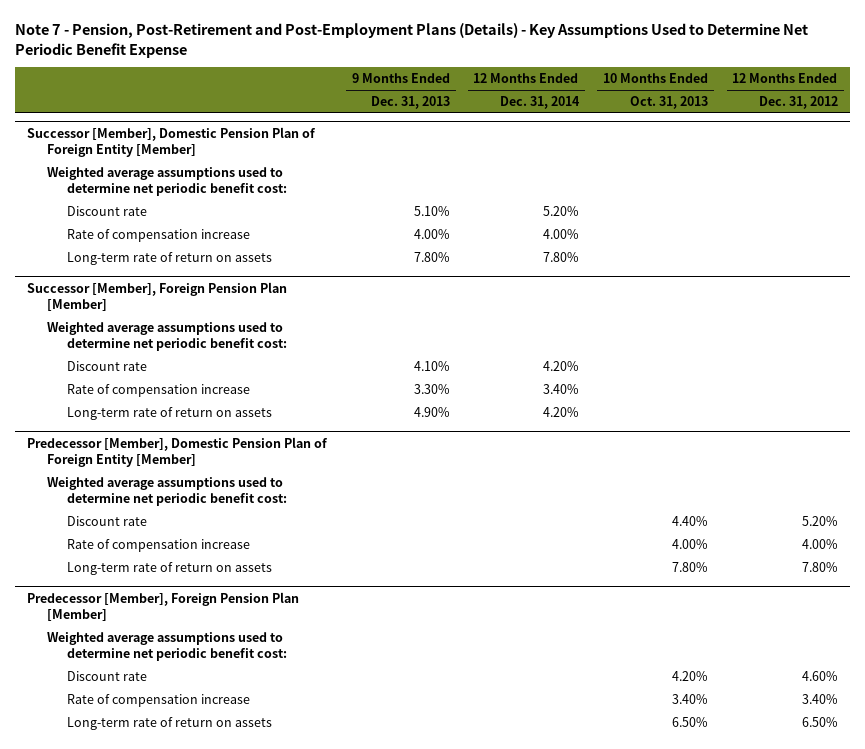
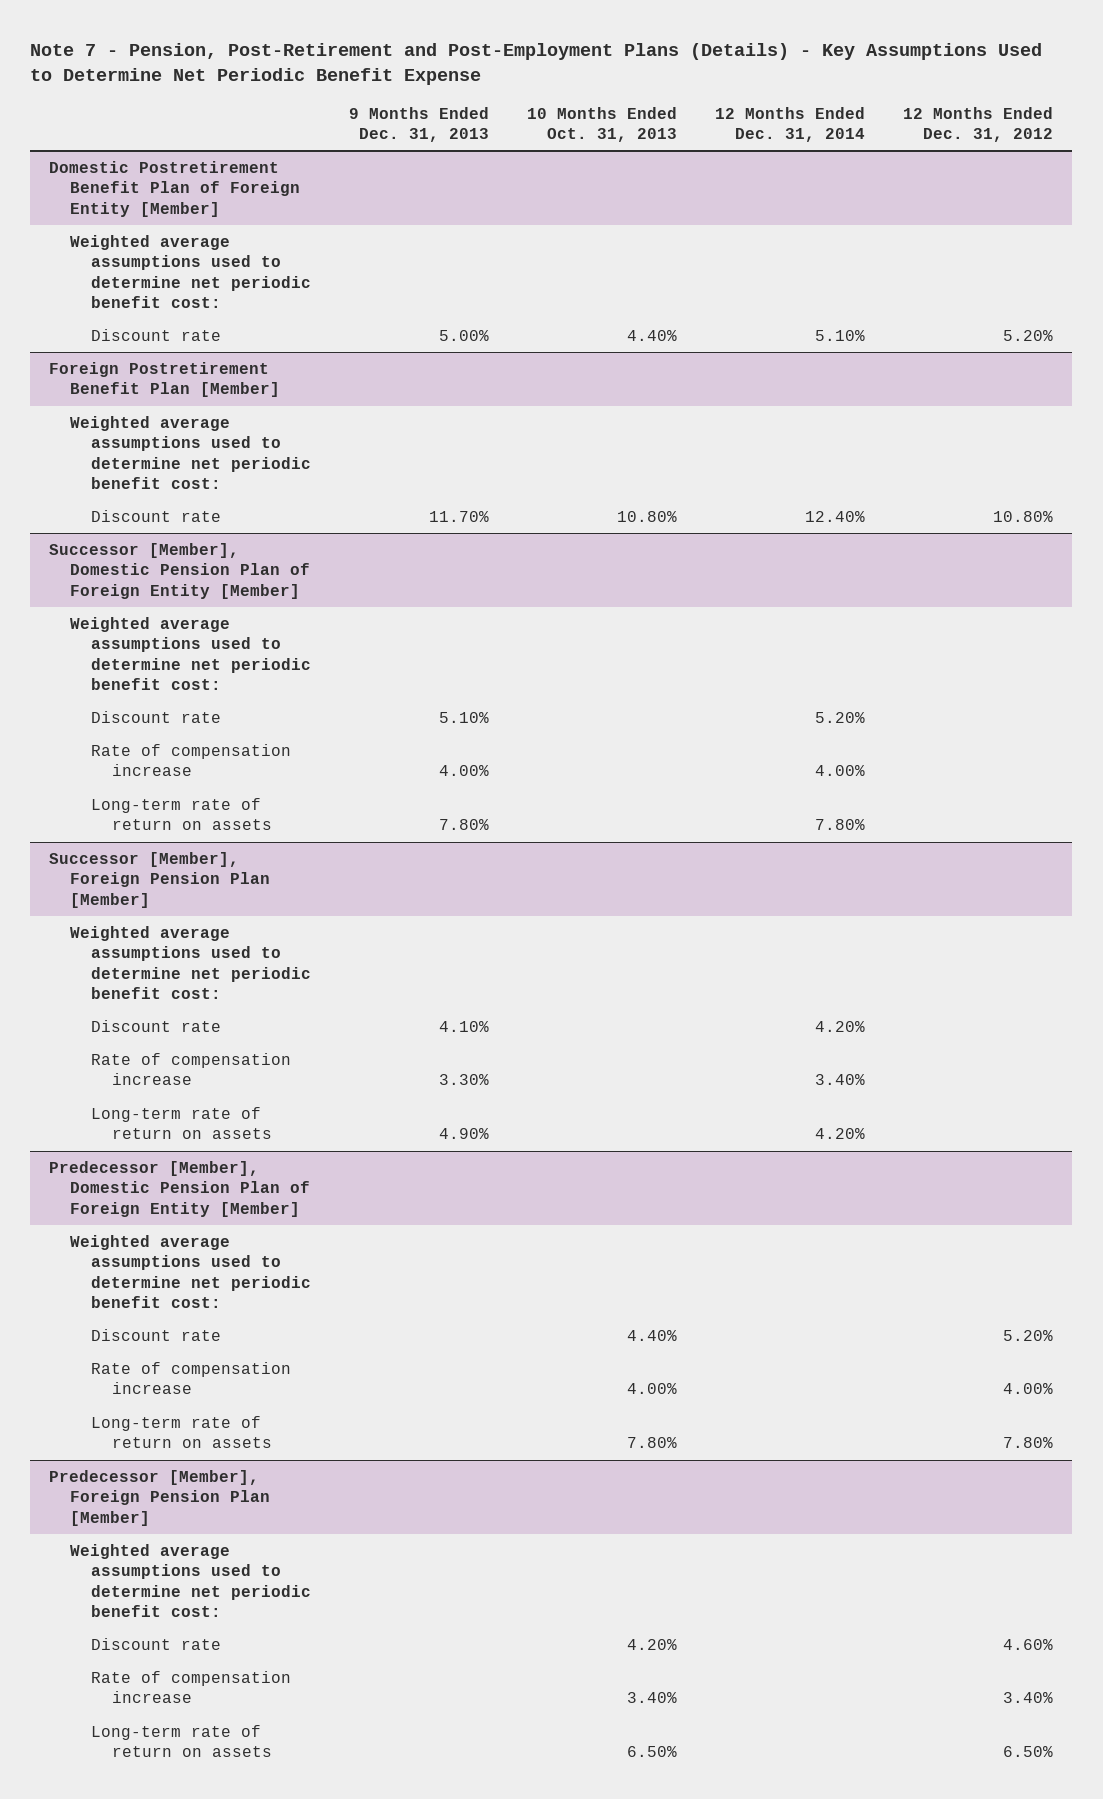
none -> [49,160,301,217] Domestic Postretirement Benefit Plan of Foreign Entity [Member]
none -> [70,234,312,309] Weighted average assumptions used to determine net periodic benefit cost:
none -> [91,328,222,341] Discount rate
none -> [49,361,281,398] Foreign Postretirement Benefit Plan [Member]
none -> [70,415,312,490] Weighted average assumptions used to determine net periodic benefit cost:
none -> [91,509,222,522] Discount rate

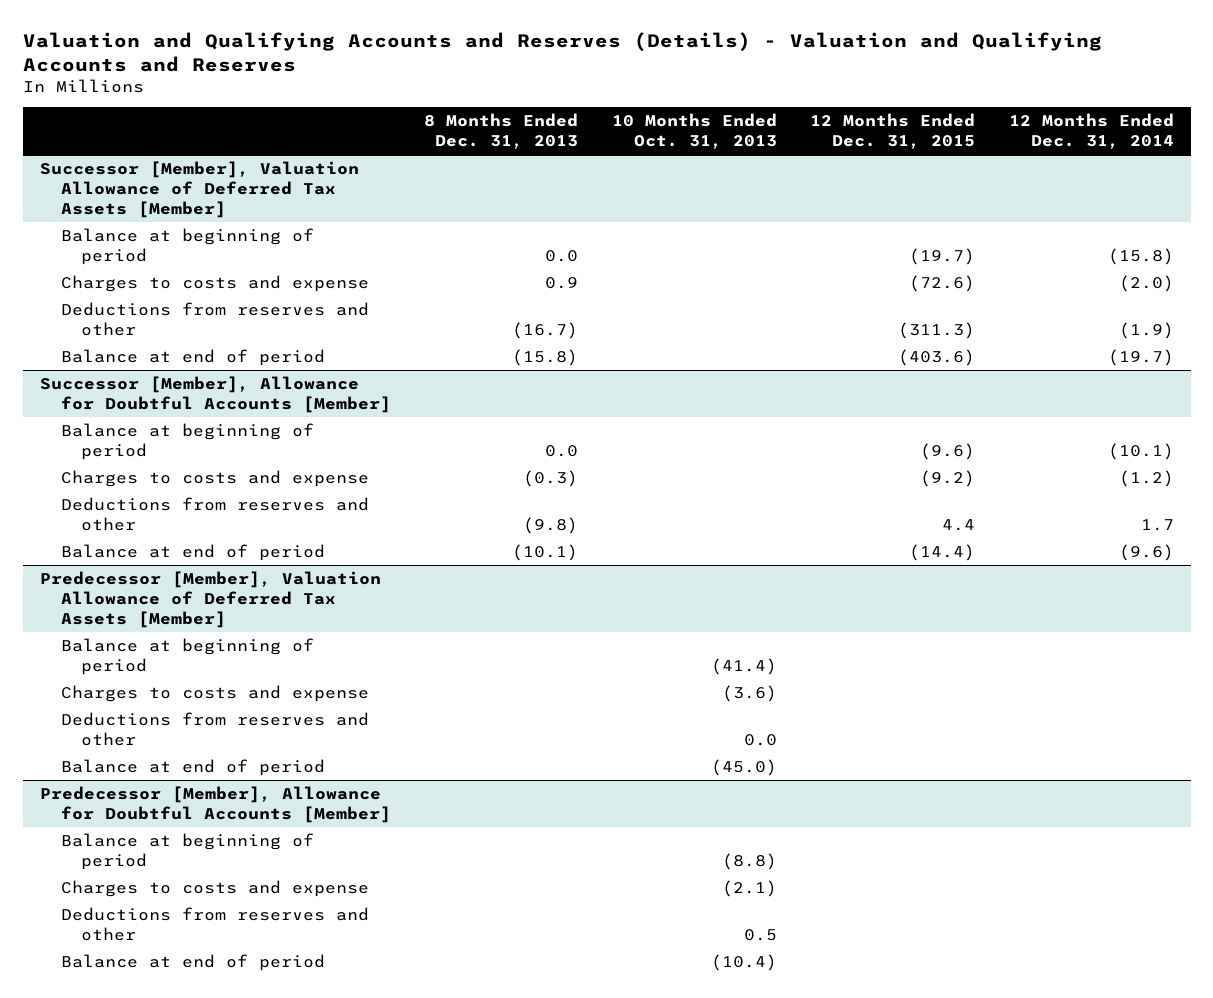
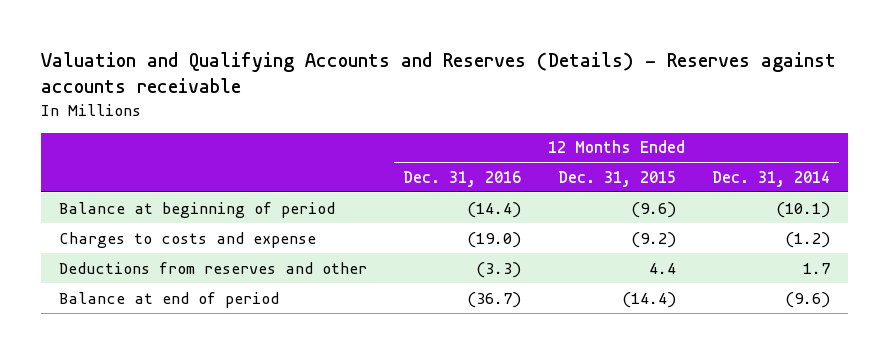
[22,31,1102,72] Valuation and Qualifying Accounts and Reserves (Details) - Valuation and Qualifying Accounts and Reserves -> [41,52,837,94] Valuation and Qualifying Accounts and Reserves (Details) - Reserves against accounts receivable
[424,113,579,150] 8 Months Ended Dec. 31, 2013 -> none
[611,113,777,150] 10 Months Ended Oct. 31, 2013 -> none
none -> [403,170,522,187] Dec. 31, 2016
[39,160,359,219] Successor [Member], Valuation Allowance of Deferred Tax Assets [Member] -> none
[60,227,314,265] Balance at beginning of period -> none
[60,274,369,292] Charges to costs and expense -> none
[60,301,369,336] Deductions from reserves and other -> none
[60,348,325,366] Balance at end of period -> none
[39,375,391,413] Successor [Member], Allowance for Doubtful Accounts [Member] -> none
[39,570,381,629] Predecessor [Member], Valuation Allowance of Deferred Tax Assets [Member] -> none
[60,637,314,675] Balance at beginning of period -> none
[60,684,369,702] Charges to costs and expense -> none
[60,711,369,746] Deductions from reserves and other -> none
[60,758,325,776] Balance at end of period -> none
[39,785,391,823] Predecessor [Member], Allowance for Doubtful Accounts [Member] -> none
[60,832,314,870] Balance at beginning of period -> none
[60,879,369,897] Charges to costs and expense -> none
[60,906,369,941] Deductions from reserves and other -> none
[60,953,325,971] Balance at end of period -> none

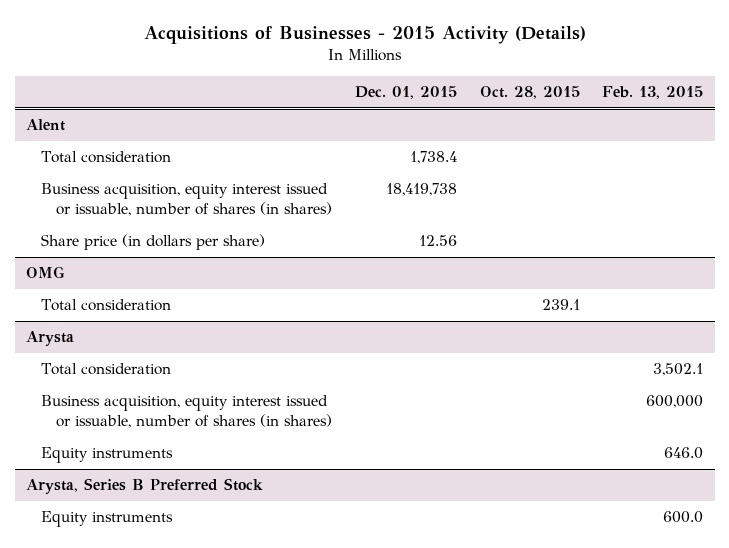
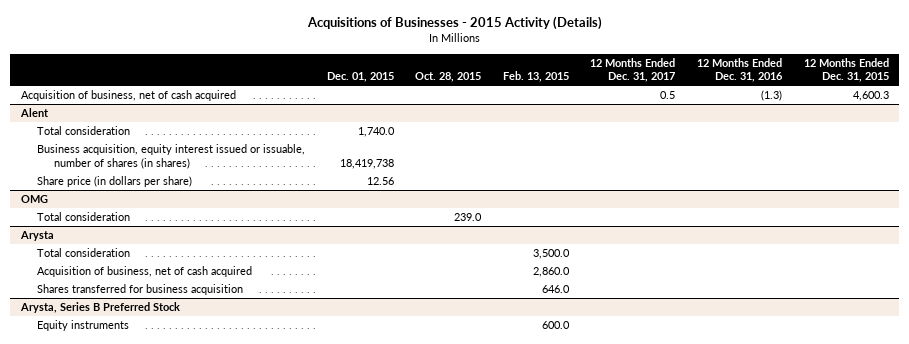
none -> [590,57,676,83] 12 Months Ended Dec. 31, 2017
none -> [697,57,784,83] 12 Months Ended Dec. 31, 2016
none -> [803,57,889,83] 12 Months Ended Dec. 31, 2015
none -> [20,90,236,102] Acquisition of business, net of cash acquired
[410,151,458,165] 1,738.4 -> [357,127,395,138] 1,740.0
[541,299,580,311] 239.1 -> [454,213,483,222] 239.0
[41,395,333,429] Business acquisition, equity interest issued or issuable, number of shares (in shares) -> none
[653,363,704,377] 3,502.1 -> [532,249,570,260] 3,500.0
none -> [37,266,253,278] Acquisition of business, net of cash acquired
[41,447,174,464] Equity instruments -> [37,284,244,296] Shares transferred for business acquisition

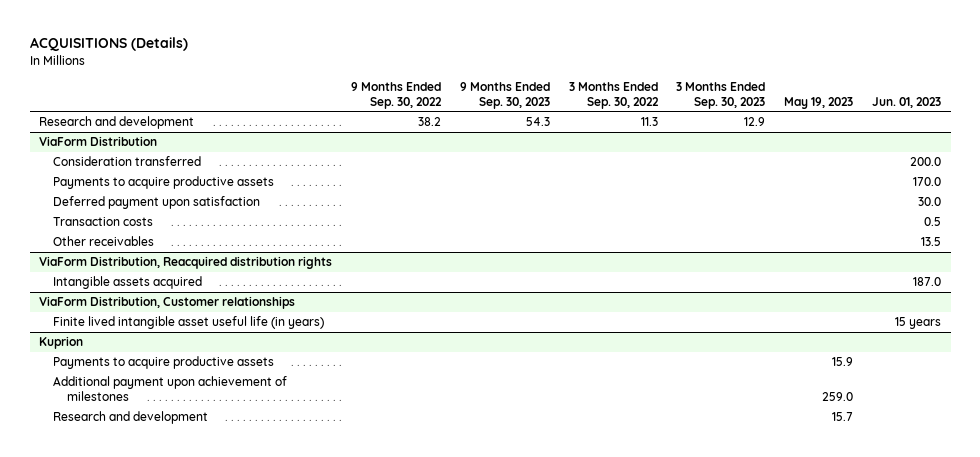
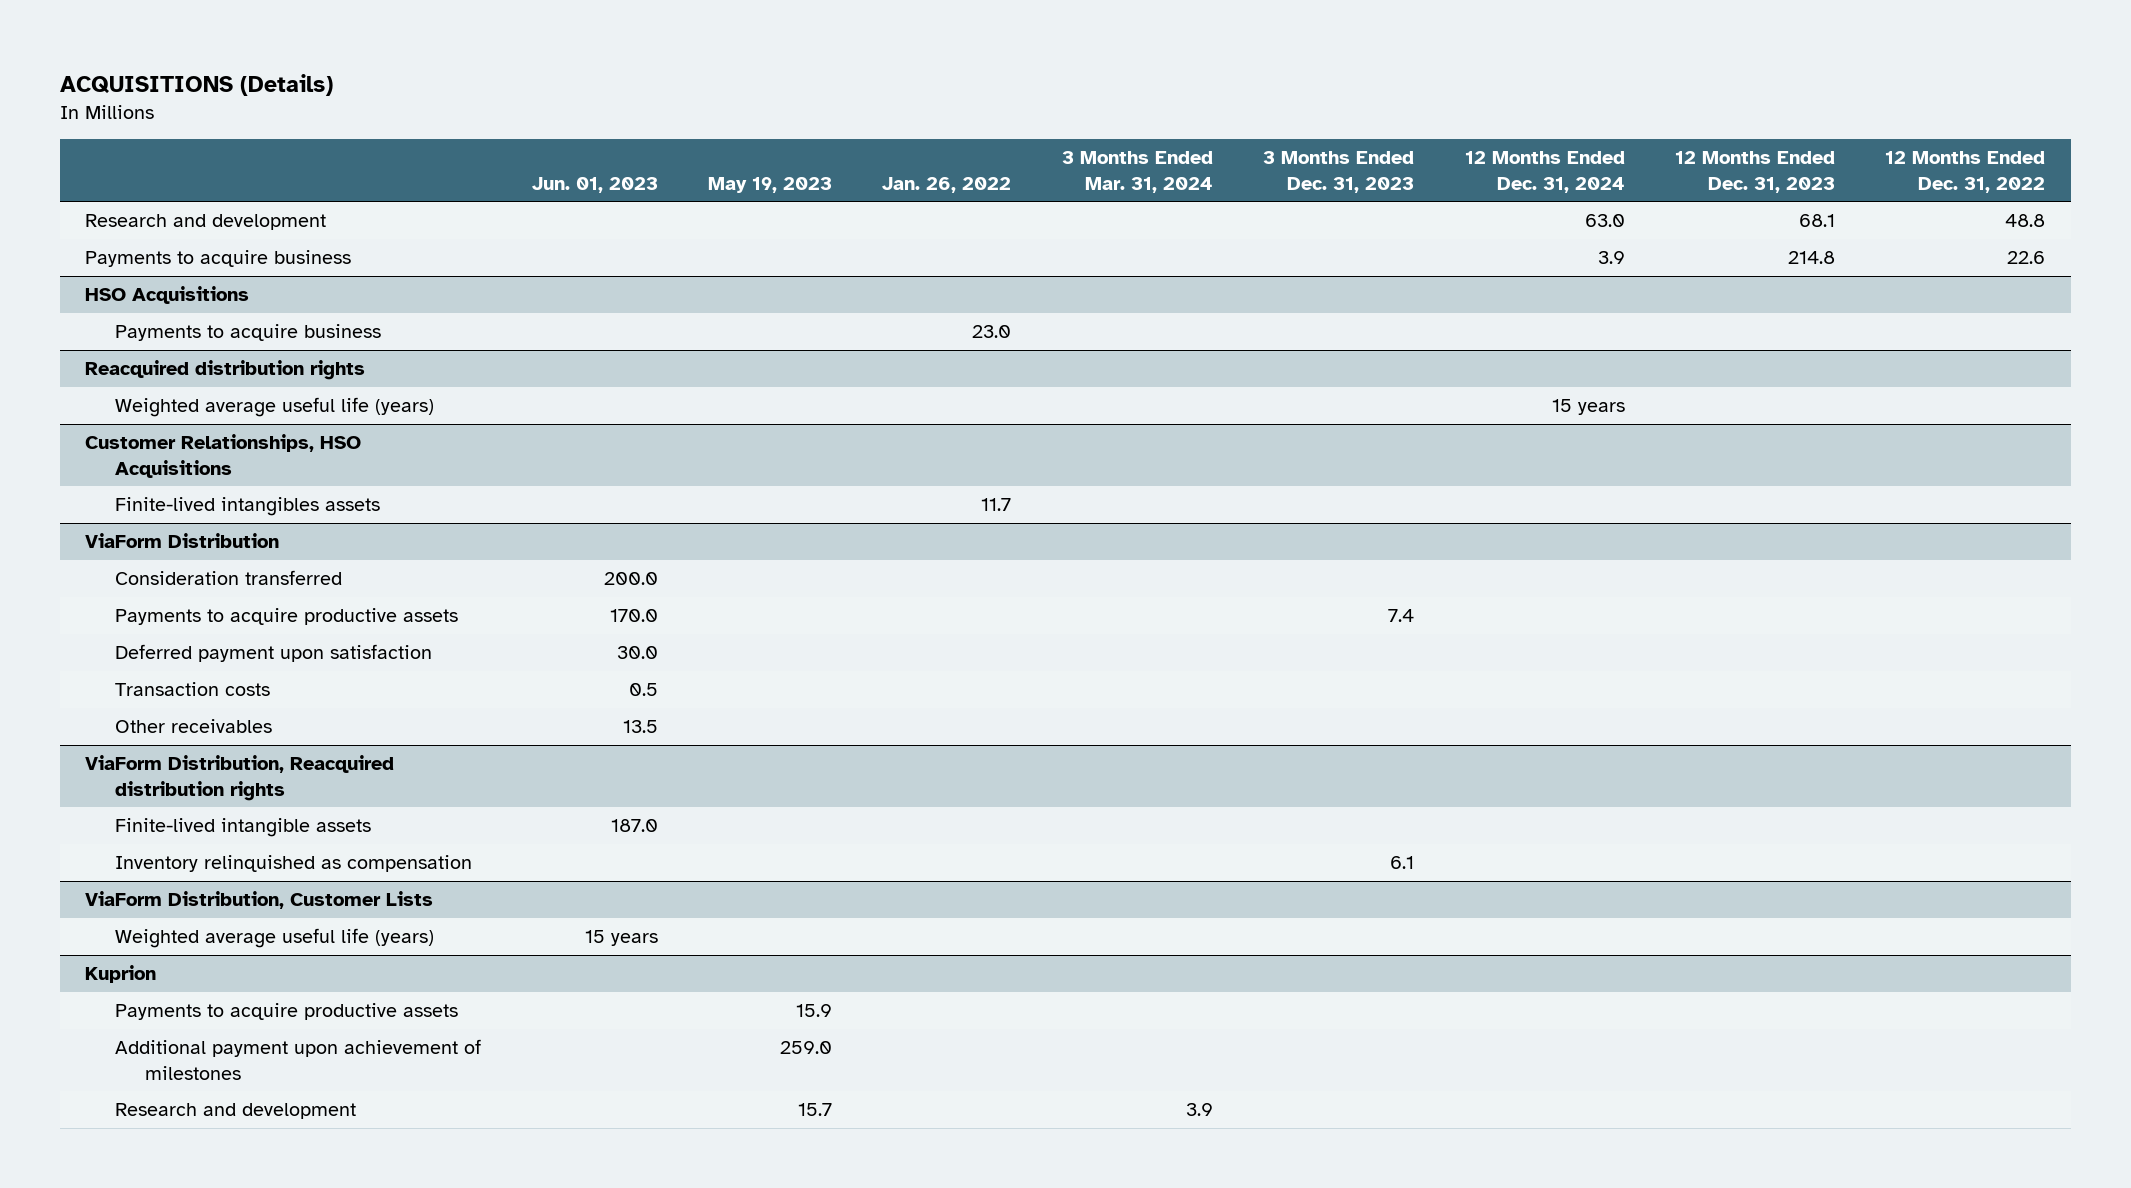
[350,81,442,109] 9 Months Ended Sep. 30, 2022 -> none
[459,81,550,109] 9 Months Ended Sep. 30, 2023 -> none
[568,81,659,109] 3 Months Ended Sep. 30, 2022 -> none
[676,81,766,109] 3 Months Ended Sep. 30, 2023 -> none
none -> [882,176,1012,193] Jan. 26, 2022
none -> [1061,151,1213,193] 3 Months Ended Mar. 31, 2024
none -> [1263,151,1415,193] 3 Months Ended Dec. 31, 2023
none -> [1464,151,1625,193] 12 Months Ended Dec. 31, 2024
none -> [1674,151,1835,193] 12 Months Ended Dec. 31, 2023
none -> [1885,151,2046,193] 12 Months Ended Dec. 31, 2022
none -> [85,250,352,268] Payments to acquire business
none -> [85,286,250,305] HSO Acquisitions
none -> [115,324,382,342] Payments to acquire business
none -> [85,360,366,381] Reacquired distribution rights
none -> [115,397,435,418] Weighted average useful life (years)
none -> [85,434,362,478] Customer Relationships, HSO Acquisitions
none -> [115,497,381,517] Finite-lived intangibles assets
[53,276,203,290] Intangible assets acquired -> [115,818,372,838] Finite-lived intangible assets
none -> [115,855,473,873] Inventory relinquished as compensation
[39,296,296,310] ViaForm Distribution, Customer relationships -> [85,891,434,910] ViaForm Distribution, Customer Lists
[53,316,325,330] Finite lived intangible asset useful life (in years) -> [115,928,435,949] Weighted average useful life (years)

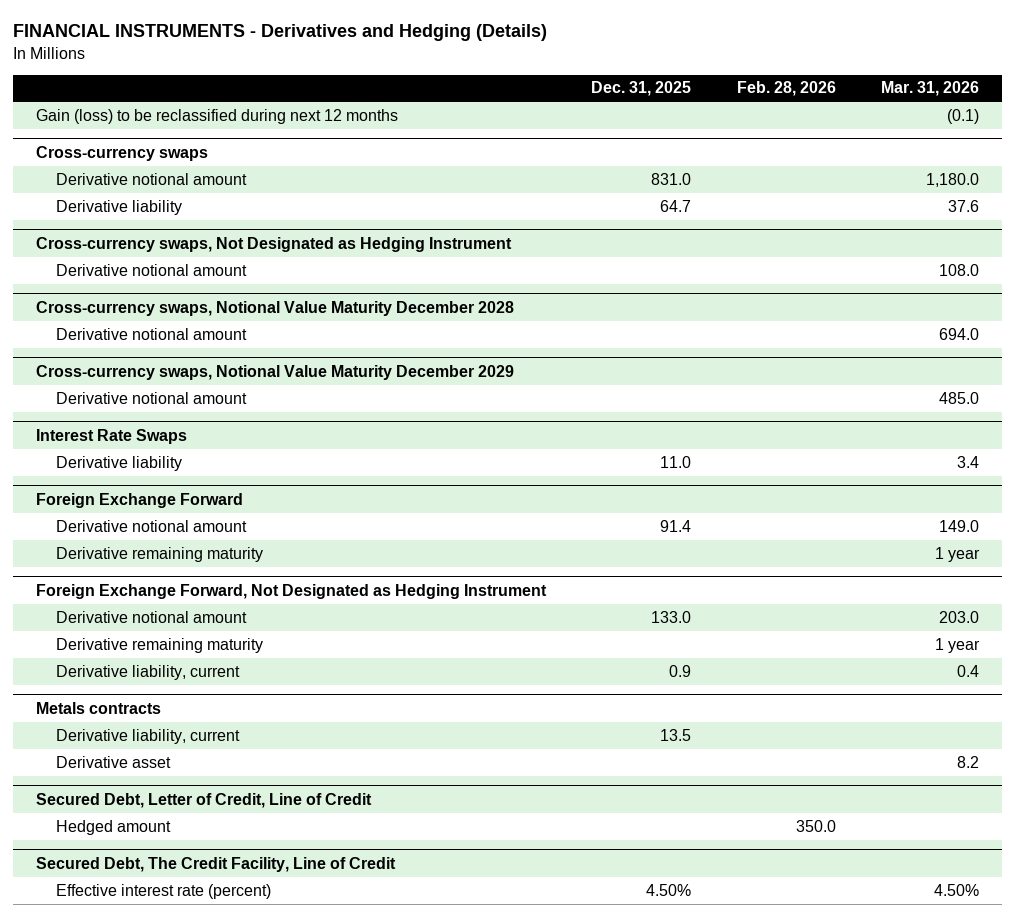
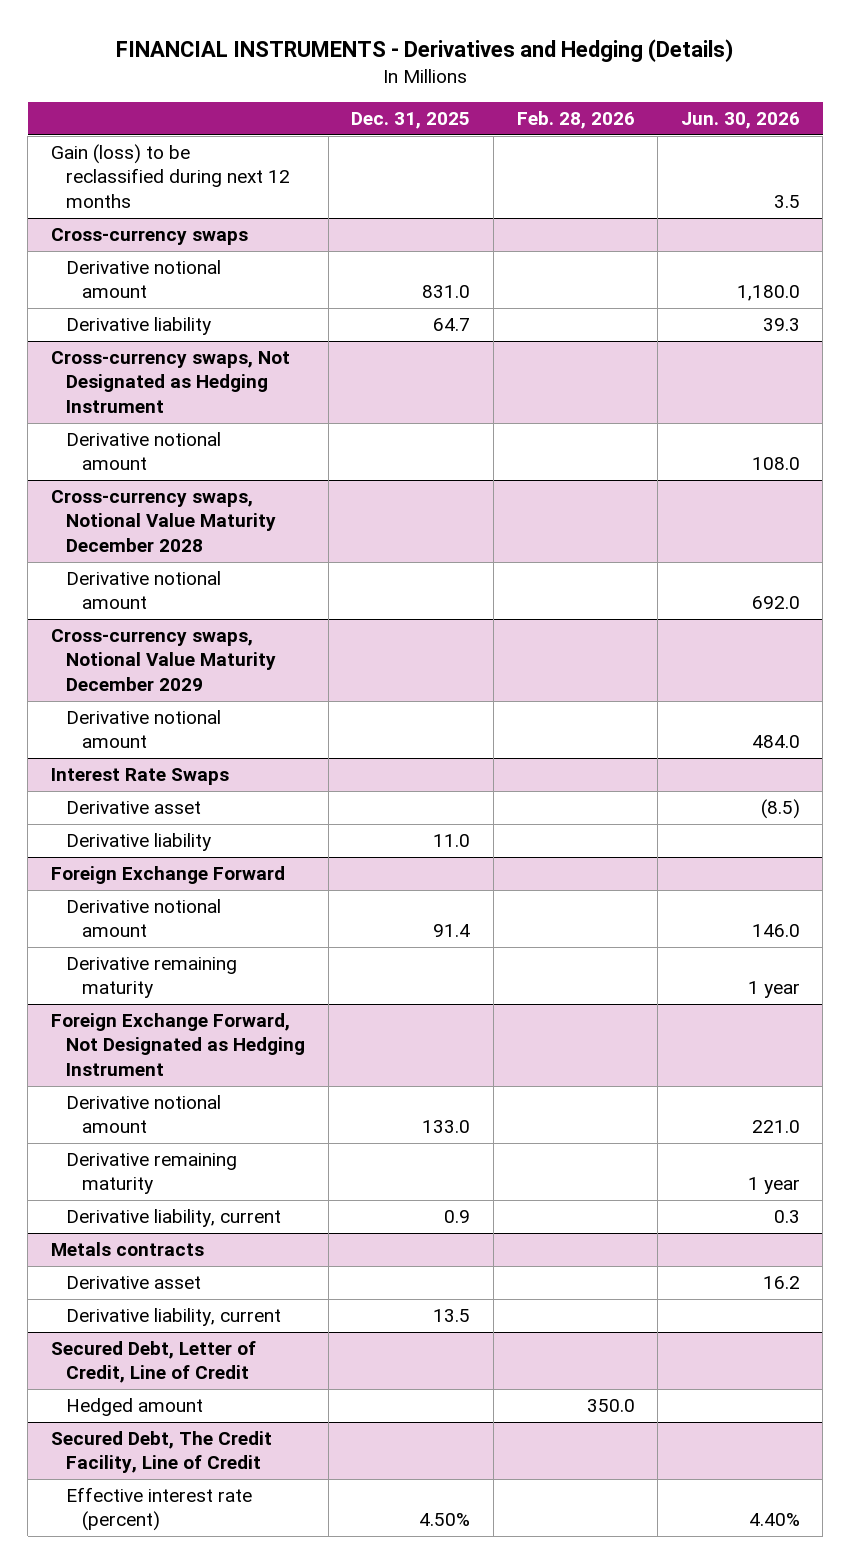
[881,81,980,97] Mar. 31, 2026 -> none
none -> [680,111,800,129] Jun. 30, 2026
none -> [66,801,202,815] Derivative asset
[56,728,241,744] Derivative liability, current -> [66,1308,282,1327] Derivative liability, current

